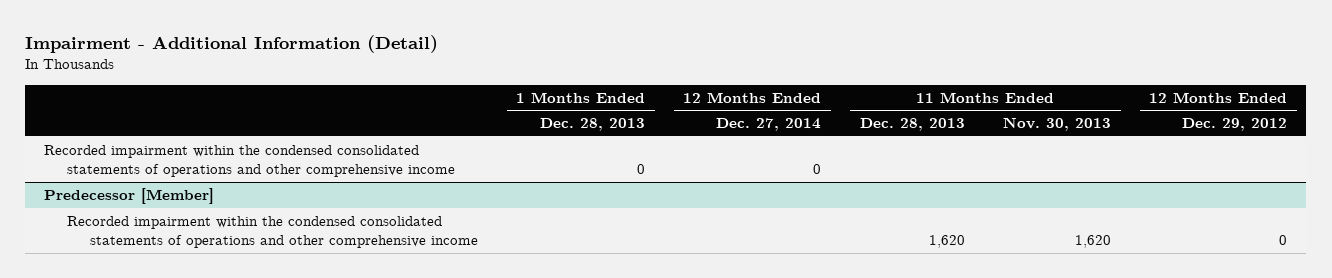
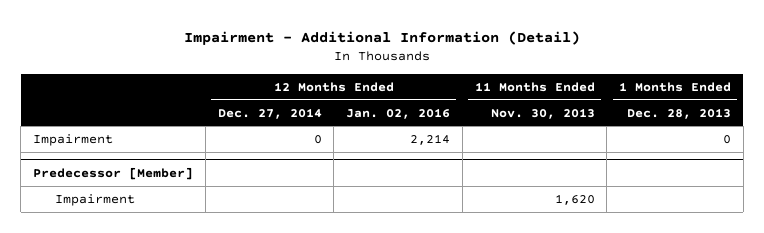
[859,118,965,132] Dec. 28, 2013 -> none
[1182,118,1288,132] Dec. 29, 2012 -> none
none -> [346,107,451,119] Jan. 02, 2016
[44,145,456,178] Recorded impairment within the condensed consolidated statements of operations and other comprehensive income -> [32,133,113,146] Impairment
[67,216,478,249] Recorded impairment within the condensed consolidated statements of operations and other comprehensive income -> [54,193,135,206] Impairment

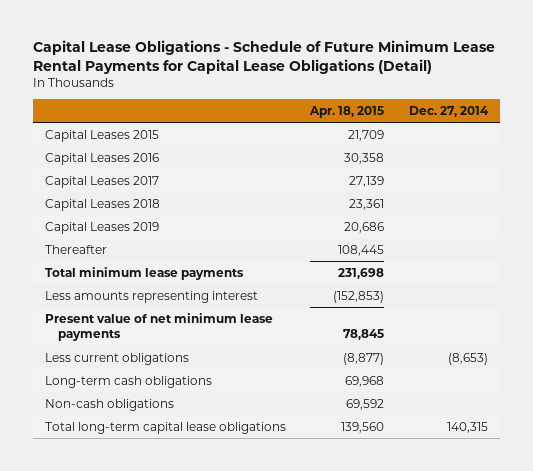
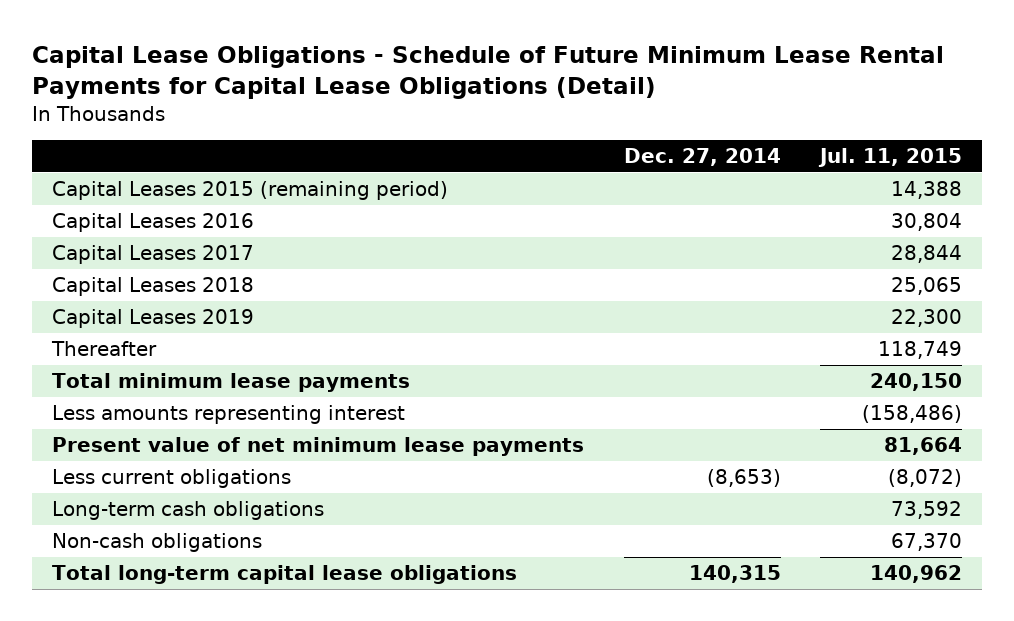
[309,105,385,118] Apr. 18, 2015 -> none
none -> [817,148,962,168] Jul. 11, 2015
[45,129,160,142] Capital Leases 2015 -> [52,181,449,201] Capital Leases 2015 (remaining period)

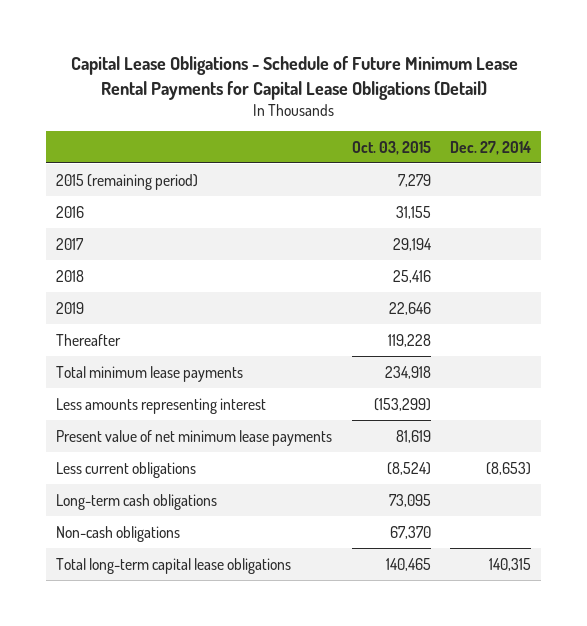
[817,148,962,168] Jul. 11, 2015 -> none
none -> [351,140,431,155] Oct. 03, 2015
[52,181,449,201] Capital Leases 2015 (remaining period) -> [56,173,199,190] 2015 (remaining period)
[52,213,255,233] Capital Leases 2016 -> [56,205,85,218] 2016
[52,245,255,265] Capital Leases 2017 -> [56,237,85,250] 2017
[52,277,255,297] Capital Leases 2018 -> [56,269,85,282] 2018
[52,309,255,329] Capital Leases 2019 -> [56,301,85,314] 2019

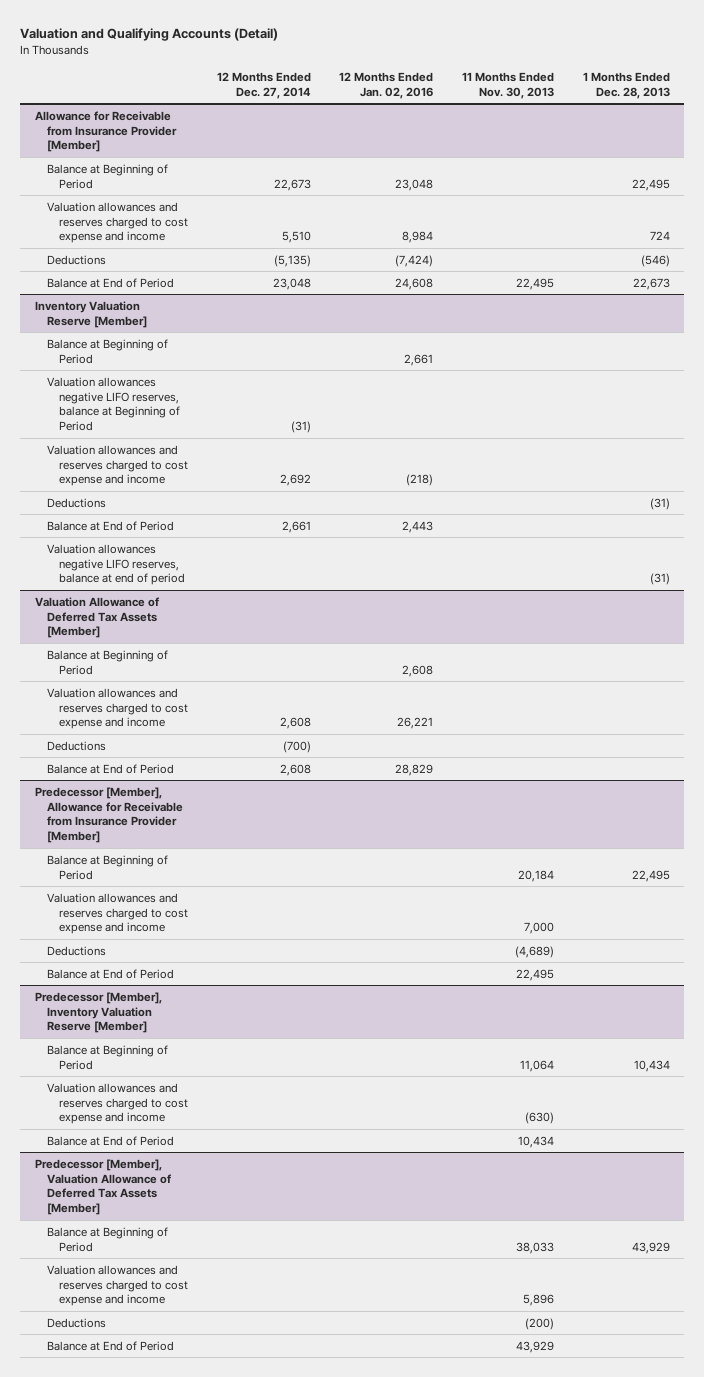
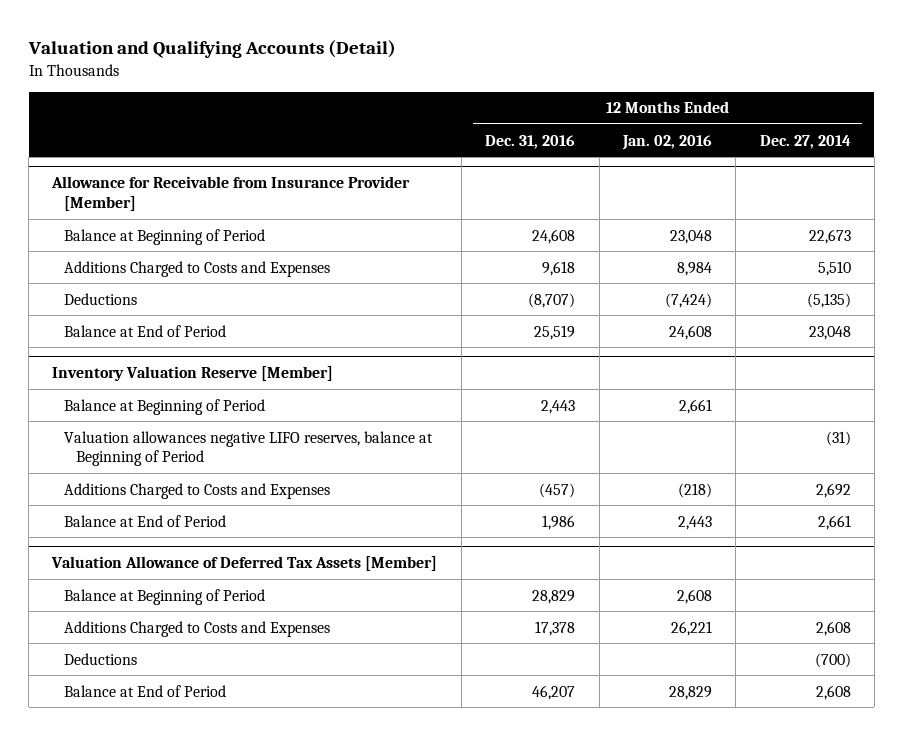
[461,71,554,99] 11 Months Ended Nov. 30, 2013 -> none
[582,71,670,99] 1 Months Ended Dec. 28, 2013 -> none
none -> [485,134,576,149] Dec. 31, 2016
[46,201,188,244] Valuation allowances and reserves charged to cost expense and income -> [64,260,331,277] Additions Charged to Costs and Expenses
[46,497,106,508] Deductions -> none
[46,444,188,487] Valuation allowances and reserves charged to cost expense and income -> [64,482,331,499] Additions Charged to Costs and Expenses
[46,543,185,586] Valuation allowances negative LIFO reserves, balance at end of period -> none
[46,687,188,730] Valuation allowances and reserves charged to cost expense and income -> [64,620,331,637] Additions Charged to Costs and Expenses
[34,786,183,844] Predecessor [Member], Allowance for Receivable from Insurance Provider [Member] -> none
[46,854,168,880] Balance at Beginning of Period -> none
[46,892,188,935] Valuation allowances and reserves charged to cost expense and income -> none
[46,945,106,956] Deductions -> none
[46,968,174,979] Balance at End of Period -> none
[34,991,162,1034] Predecessor [Member], Inventory Valuation Reserve [Member] -> none
[46,1044,168,1070] Balance at Beginning of Period -> none
[46,1082,188,1125] Valuation allowances and reserves charged to cost expense and income -> none
[46,1135,174,1146] Balance at End of Period -> none
[34,1158,171,1216] Predecessor [Member], Valuation Allowance of Deferred Tax Assets [Member] -> none
[46,1226,168,1252] Balance at Beginning of Period -> none
[46,1264,188,1307] Valuation allowances and reserves charged to cost expense and income -> none
[46,1317,106,1328] Deductions -> none
[46,1340,174,1351] Balance at End of Period -> none

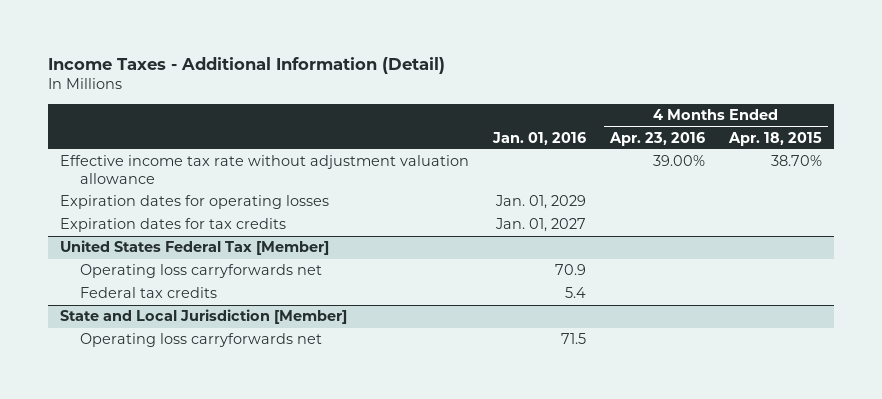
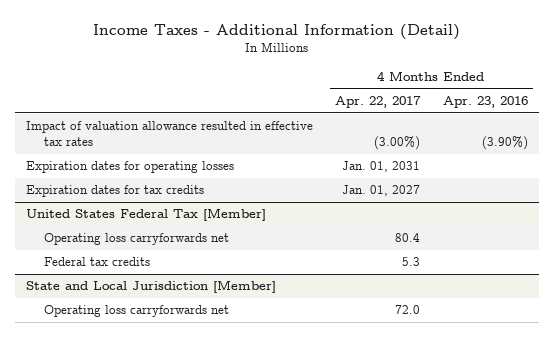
[491,131,586,145] Jan. 01, 2016 -> none
[727,131,822,146] Apr. 18, 2015 -> none
none -> [335,96,422,109] Apr. 22, 2017
[59,155,469,184] Effective income tax rate without adjustment valuation allowance -> none
none -> [26,121,314,147] Impact of valuation allowance resulted in effective tax rates

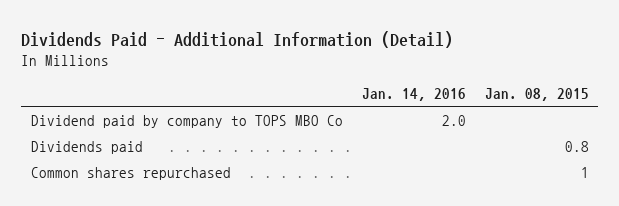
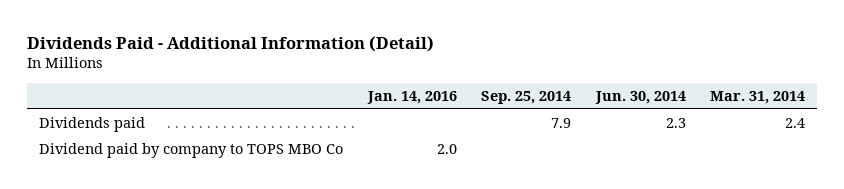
[484,88,589,102] Jan. 08, 2015 -> none
none -> [481,90,572,104] Sep. 25, 2014
none -> [594,90,686,104] Jun. 30, 2014
none -> [710,90,806,104] Mar. 31, 2014
[30,167,231,181] Common shares repurchased -> none
[30,115,343,129] Dividend paid by company to TOPS MBO Co -> [39,143,344,159] Dividend paid by company to TOPS MBO Co

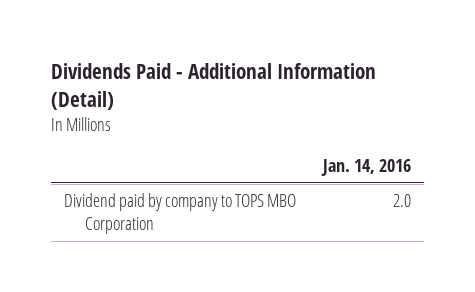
[481,90,572,104] Sep. 25, 2014 -> none
[594,90,686,104] Jun. 30, 2014 -> none
[710,90,806,104] Mar. 31, 2014 -> none
[39,117,146,133] Dividends paid -> none
[39,143,344,159] Dividend paid by company to TOPS MBO Co -> [64,193,297,235] Dividend paid by company to TOPS MBO Corporation

